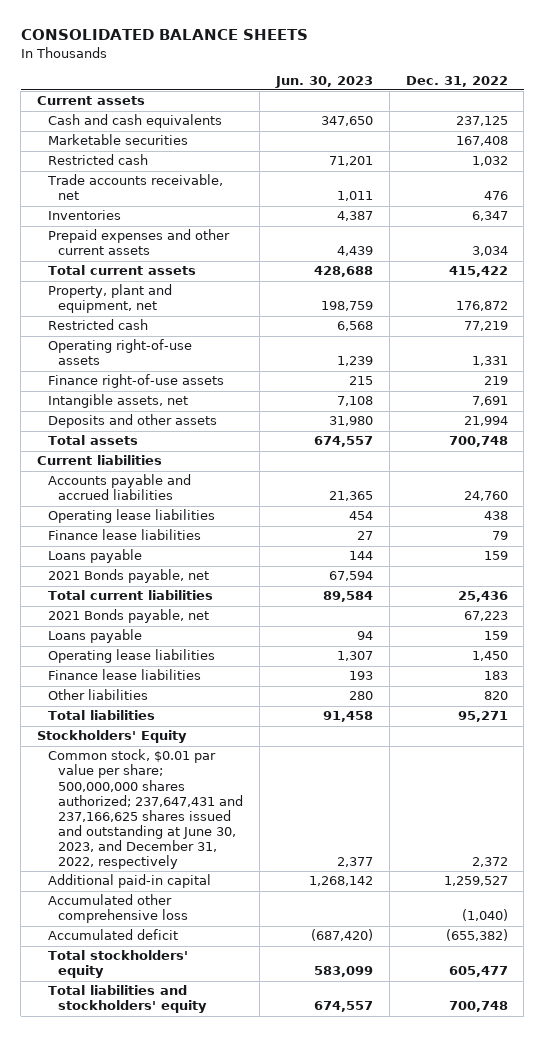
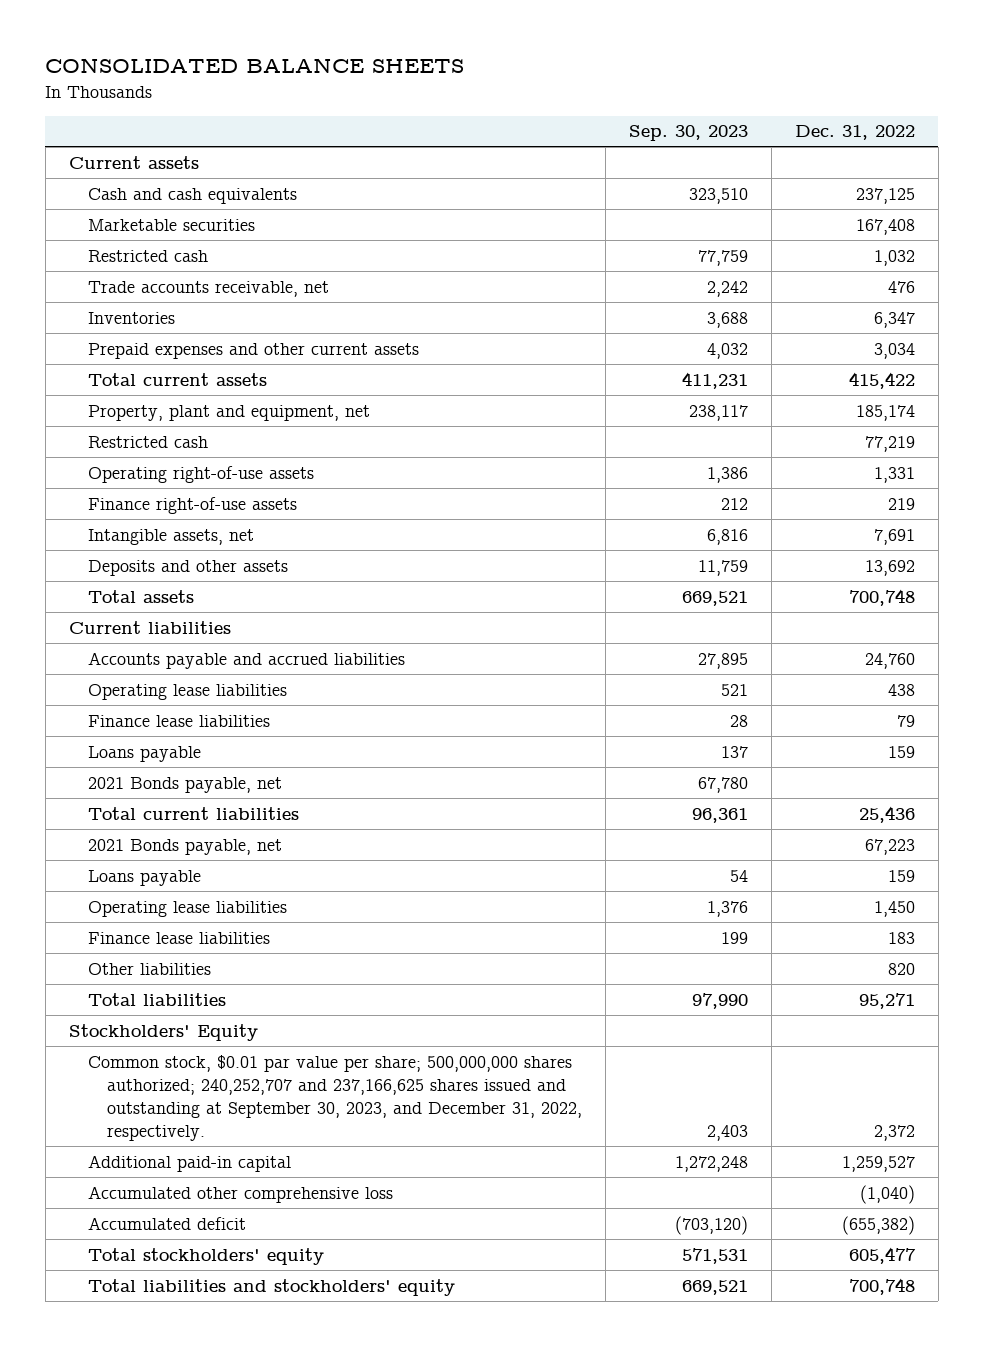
[274,75,373,88] Jun. 30, 2023 -> none
none -> [628,125,748,142] Sep. 30, 2023
[455,301,508,312] 176,872 -> [855,404,915,421] 185,174
[463,416,508,427] 21,994 -> [864,559,915,576] 13,692
[47,749,243,869] Common stock, $0.01 par value per share; 500,000,000 shares authorized; 237,647,431 and 237,166,625 shares issued and outstanding at June 30, 2023, and December 31, 2022, respectively -> [87,1054,582,1141] Common stock, $0.01 par value per share; 500,000,000 shares authorized; 240,252,707 and 237,166,625 shares issued and outstanding at September 30, 2023, and December 31, 2022, respectively.

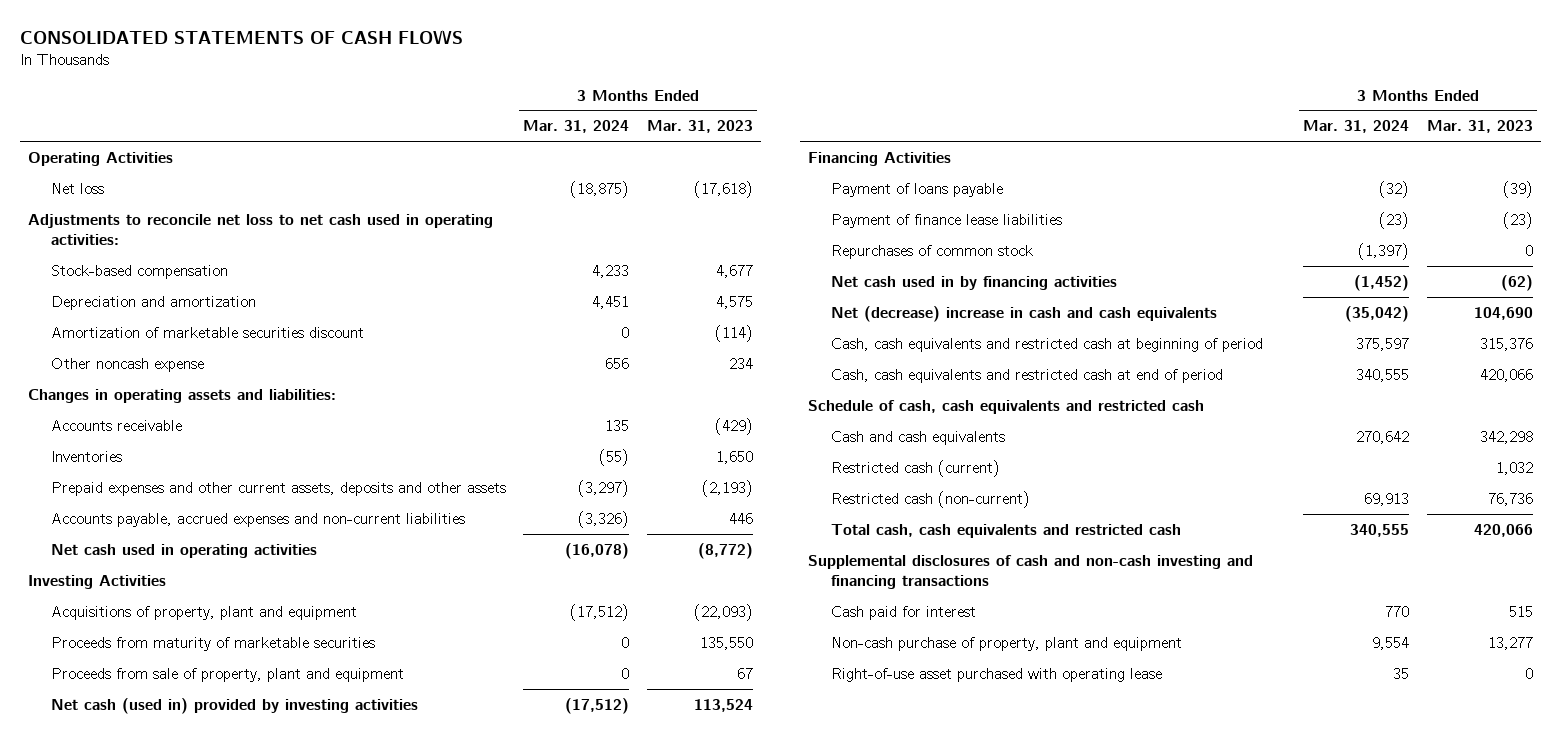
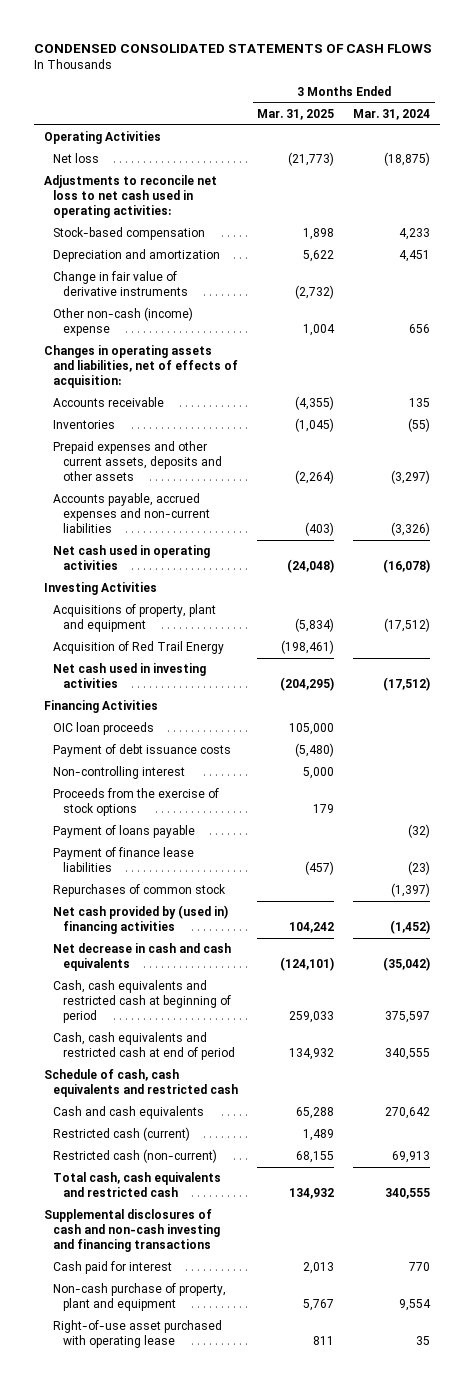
[19,28,463,44] CONSOLIDATED STATEMENTS OF CASH FLOWS -> [34,43,433,53] CONDENSED CONSOLIDATED STATEMENTS OF CASH FLOWS
[646,120,753,134] Mar. 31, 2023 -> none
none -> [257,109,335,121] Mar. 31, 2025
[51,326,365,338] Amortization of marketable securities discount -> none
none -> [53,271,188,297] Change in fair value of derivative instruments
[51,357,205,372] Other noncash expense -> [53,307,194,337] Other non-cash (income) expense
[28,388,337,403] Changes in operating assets and liabilities: -> [43,345,239,388] Changes in operating assets and liabilities, net of effects of acquisition:
[51,636,376,651] Proceeds from maturity of marketable securities -> none
[51,667,405,682] Proceeds from sale of property, plant and equipment -> none
none -> [53,641,225,655] Acquisition of Red Trail Energy
[51,697,419,714] Net cash (used in) provided by investing activities -> [53,663,207,689] Net cash used in investing activities
none -> [53,722,155,736] OIC loan proceeds
none -> [53,744,232,758] Payment of debt issuance costs
none -> [53,766,186,780] Non-controlling interest
none -> [53,788,220,817] Proceeds from the exercise of stock options
[831,275,1118,290] Net cash used in by financing activities -> [53,905,229,935] Net cash provided by (used in) financing activities
[831,305,1218,322] Net (decrease) increase in cash and cash equivalents -> [53,943,232,972] Net decrease in cash and cash equivalents

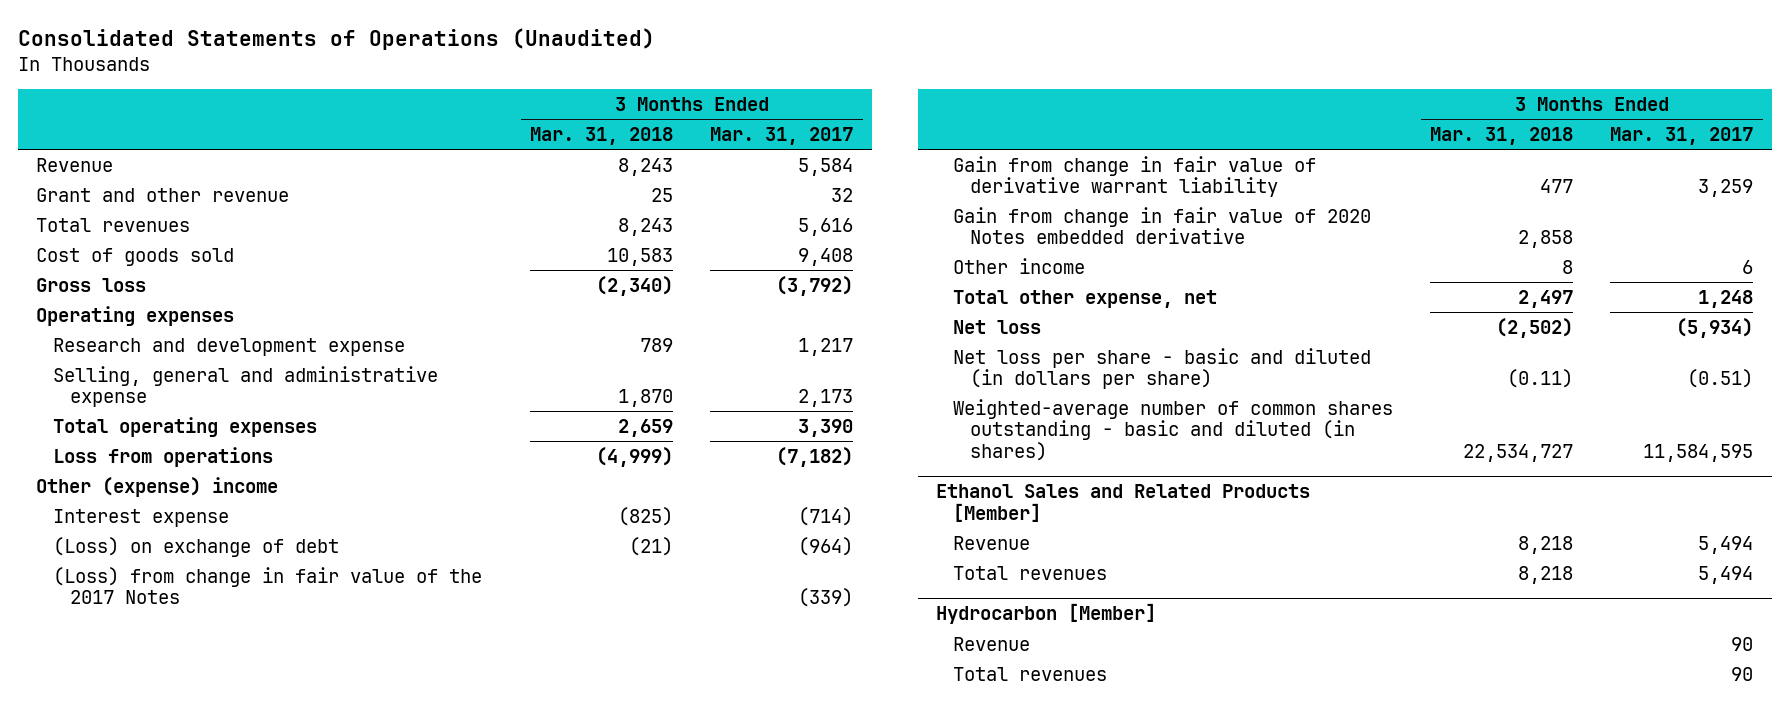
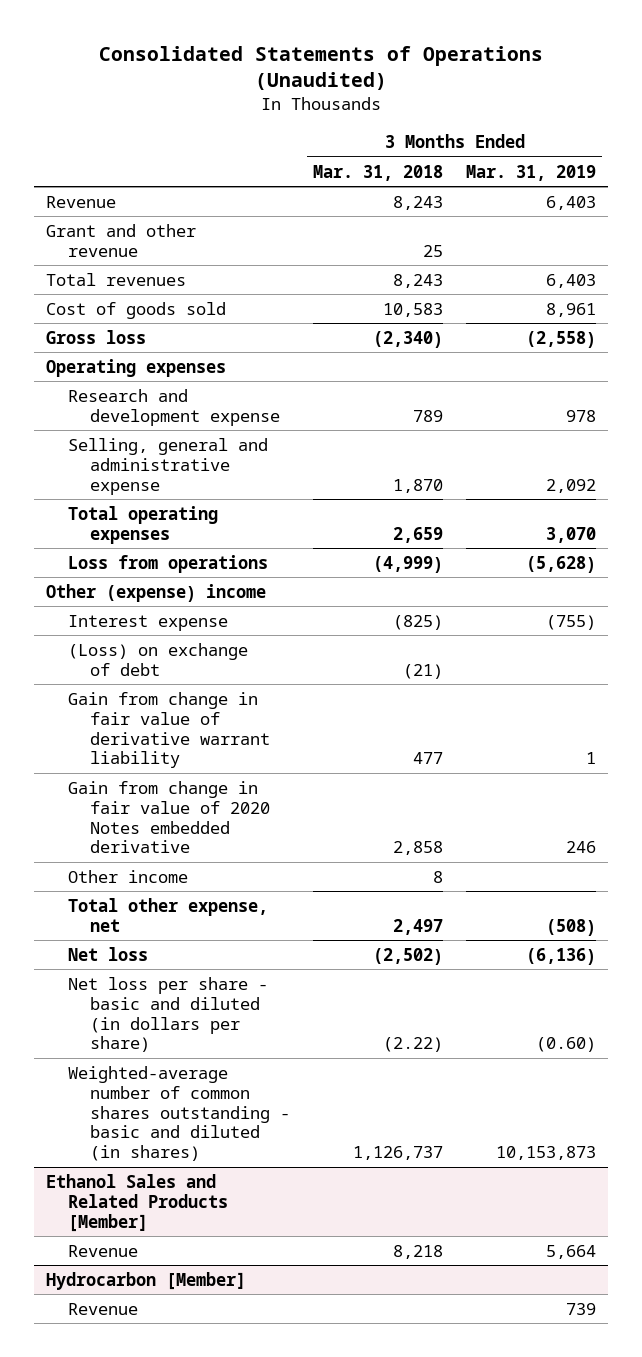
[710,126,854,145] Mar. 31, 2017 -> none
none -> [466,164,597,181] Mar. 31, 2019
[53,566,483,605] (Loss) from change in fair value of the 2017 Notes -> none
[1507,369,1574,389] (0.11) -> [382,1037,443,1053] (2.22)
[1463,443,1574,462] 22,534,727 -> [352,1146,443,1161] 1,126,737
[953,565,1108,580] Total revenues -> none
[953,666,1108,681] Total revenues -> none

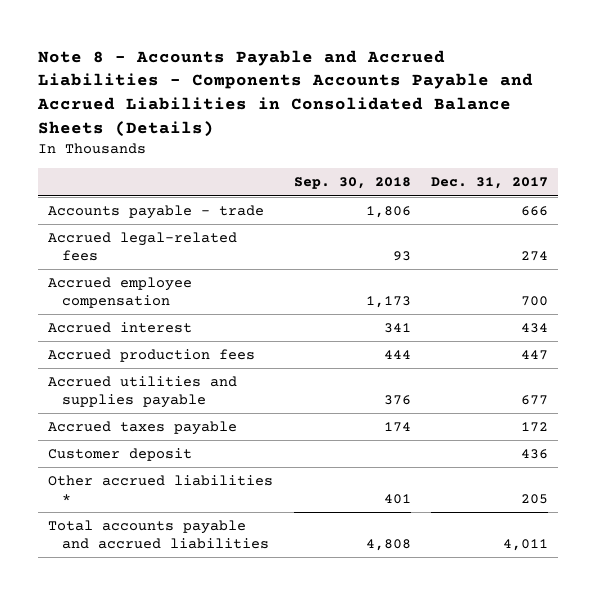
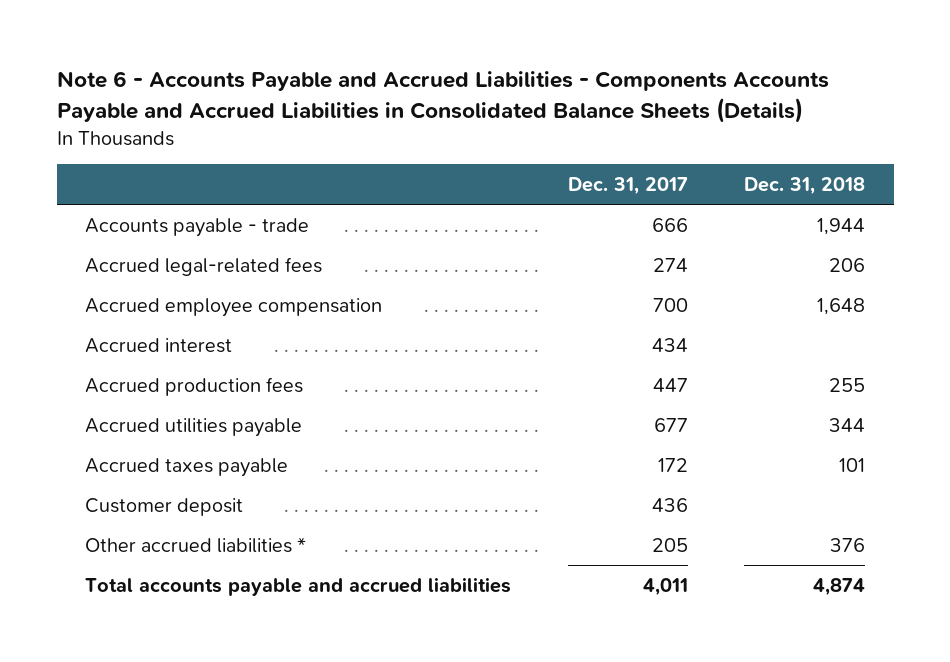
[36,49,533,137] Note 8 - Accounts Payable and Accrued Liabilities - Components Accounts Payable and Accrued Liabilities in Consolidated Balance Sheets (Details) -> [56,71,829,123] Note 6 - Accounts Payable and Accrued Liabilities - Components Accounts Payable and Accrued Liabilities in Consolidated Balance Sheets (Details)
[293,177,411,190] Sep. 30, 2018 -> none
none -> [744,177,866,196] Dec. 31, 2018
[48,376,238,409] Accrued utilities and supplies payable -> [84,417,302,437] Accrued utilities payable

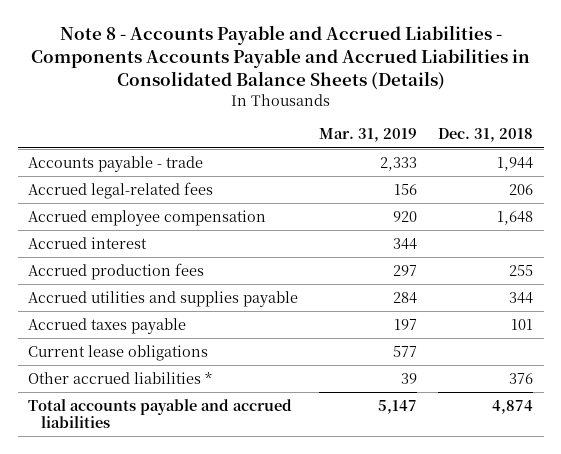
[56,71,829,123] Note 6 - Accounts Payable and Accrued Liabilities - Components Accounts Payable and Accrued Liabilities in Consolidated Balance Sheets (Details) -> [30,25,530,91] Note 8 - Accounts Payable and Accrued Liabilities - Components Accounts Payable and Accrued Liabilities in Consolidated Balance Sheets (Details)
[567,177,688,196] Dec. 31, 2017 -> none
none -> [319,128,418,143] Mar. 31, 2019
[84,417,302,437] Accrued utilities payable -> [28,290,299,307] Accrued utilities and supplies payable
[84,497,243,516] Customer deposit -> none
none -> [28,344,209,361] Current lease obligations

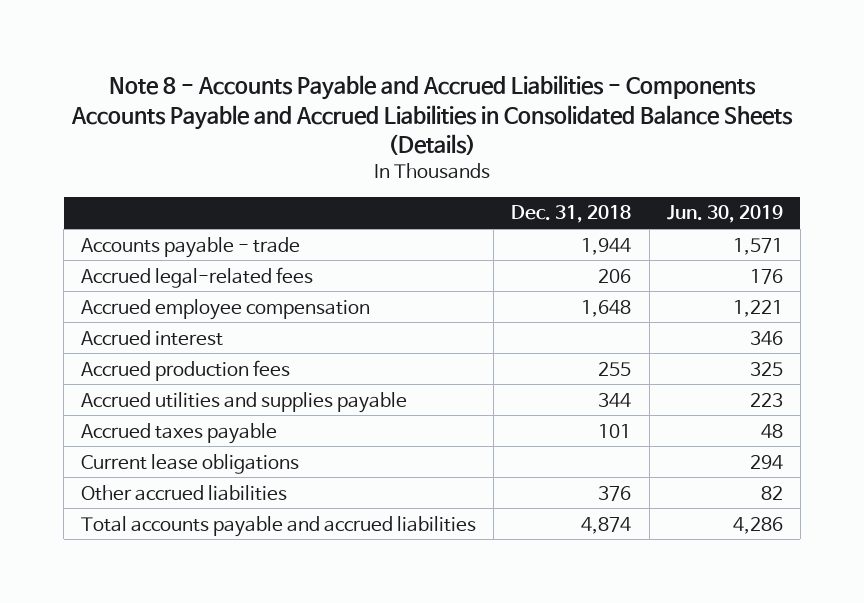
[319,128,418,143] Mar. 31, 2019 -> none
none -> [666,205,783,224] Jun. 30, 2019
[28,371,213,384] Other accrued liabilities * -> [81,484,288,501] Other accrued liabilities

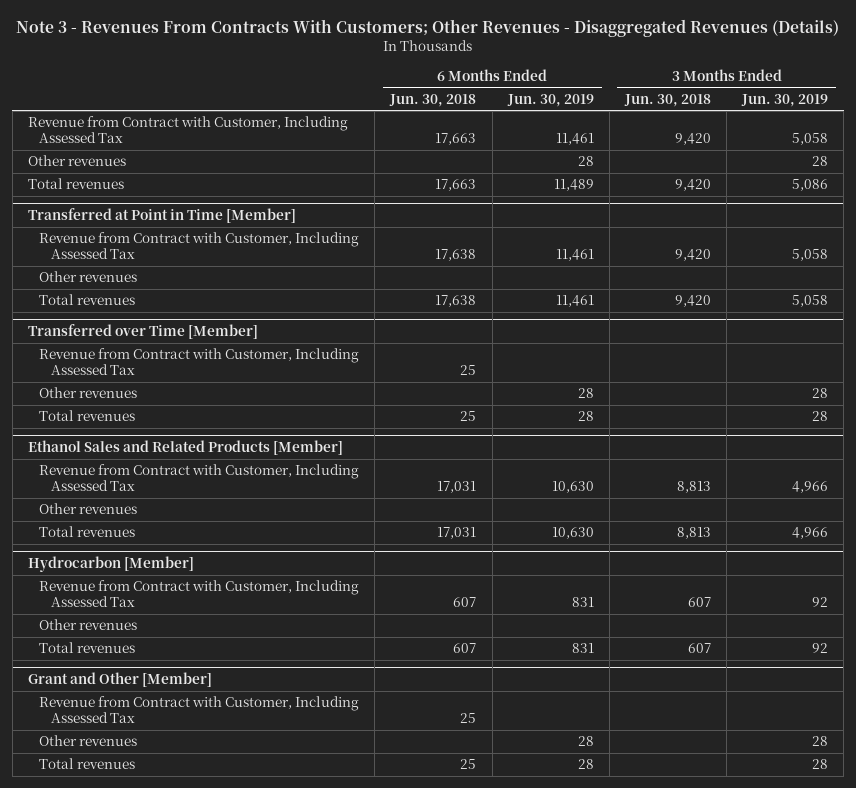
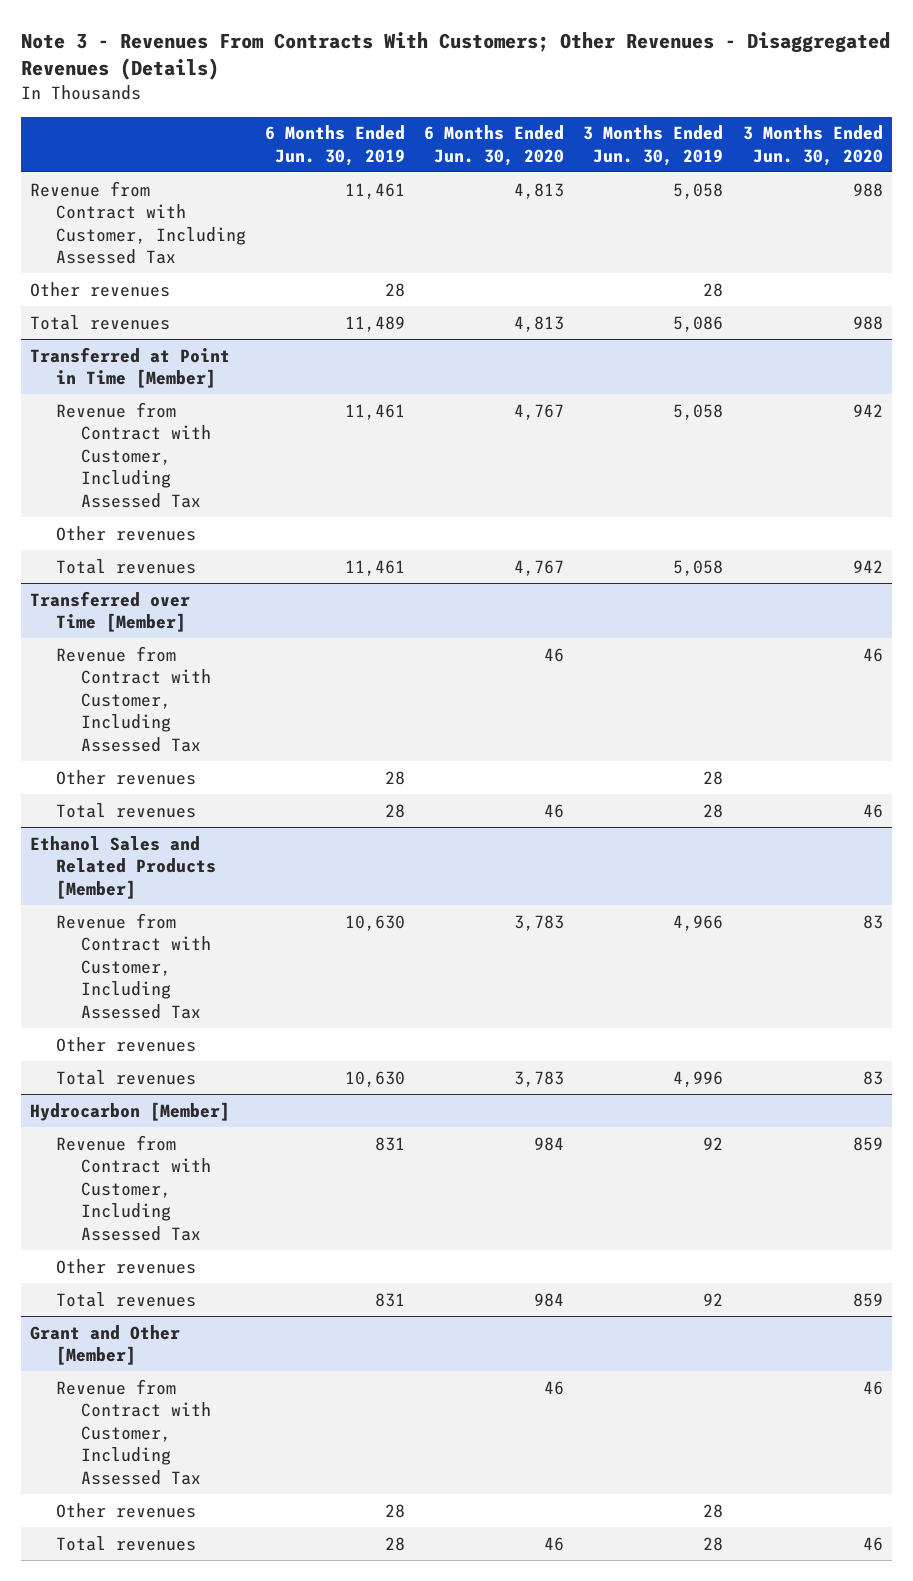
[389,93,477,107] Jun. 30, 2018 -> none
[623,93,711,107] Jun. 30, 2018 -> none
none -> [424,125,565,166] 6 Months Ended Jun. 30, 2020
none -> [742,125,883,166] 3 Months Ended Jun. 30, 2020
[792,527,829,540] 4,966 -> [673,1070,724,1087] 4,996

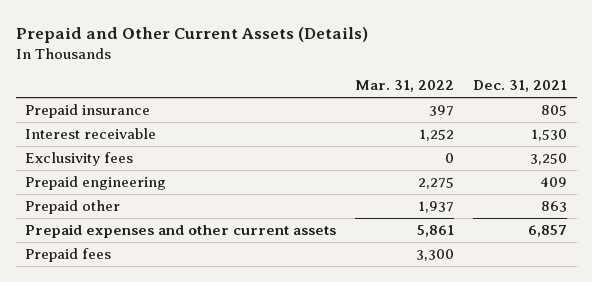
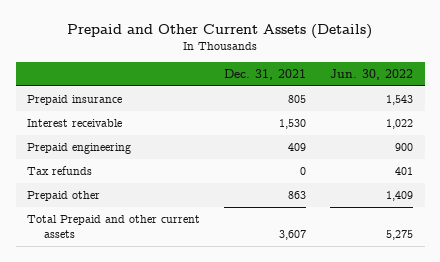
[355,80,455,93] Mar. 31, 2022 -> none
none -> [330,69,414,81] Jun. 30, 2022
[25,151,134,166] Exclusivity fees -> none
none -> [27,166,93,176] Tax refunds
[25,247,112,262] Prepaid fees -> none
[25,223,337,238] Prepaid expenses and other current assets -> [27,215,201,239] Total Prepaid and other current assets
[528,224,568,237] 6,857 -> [279,230,307,241] 3,607

